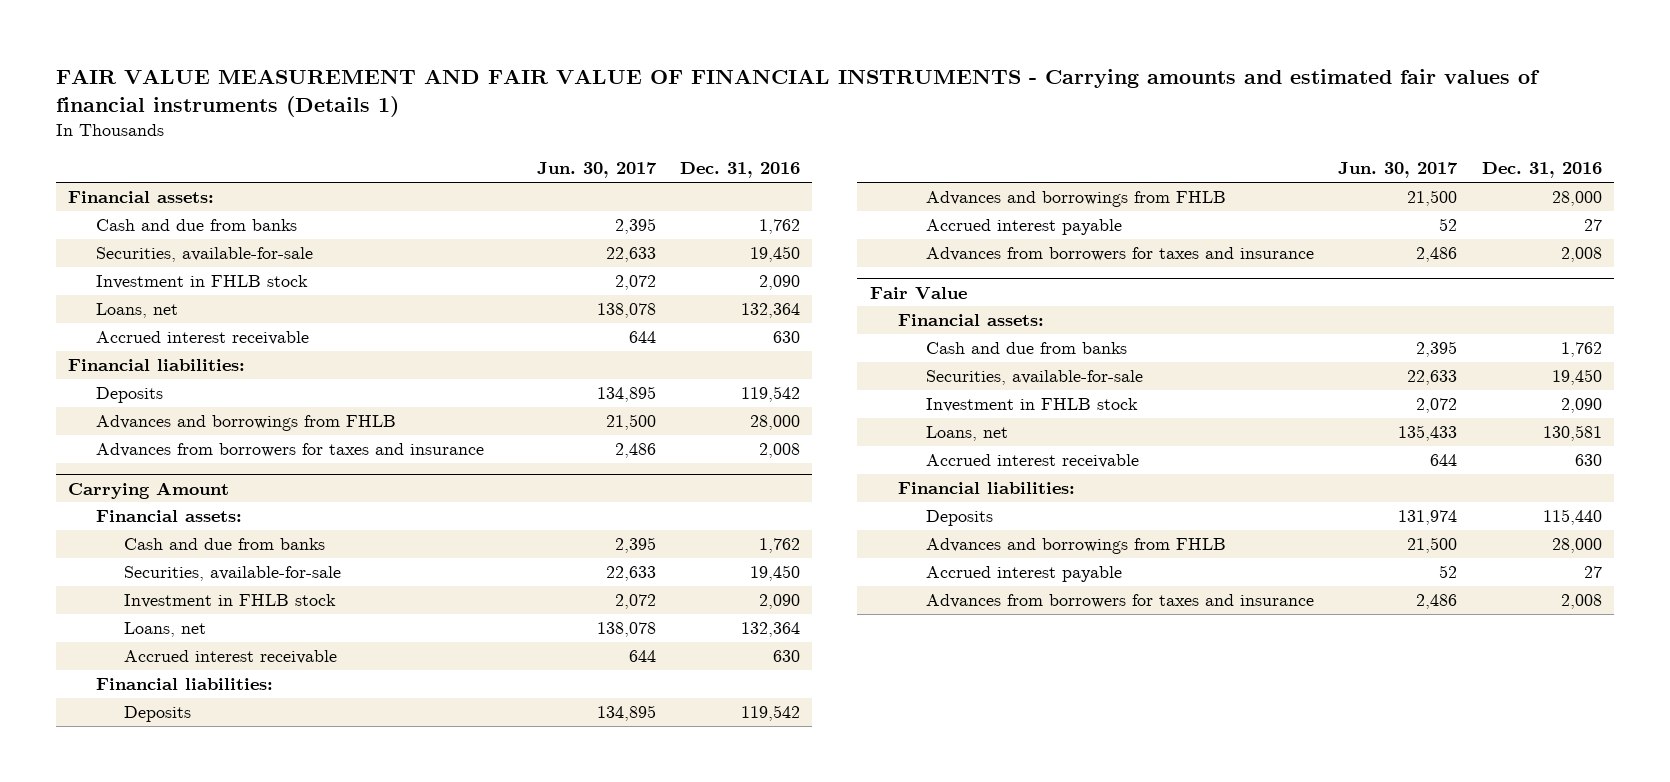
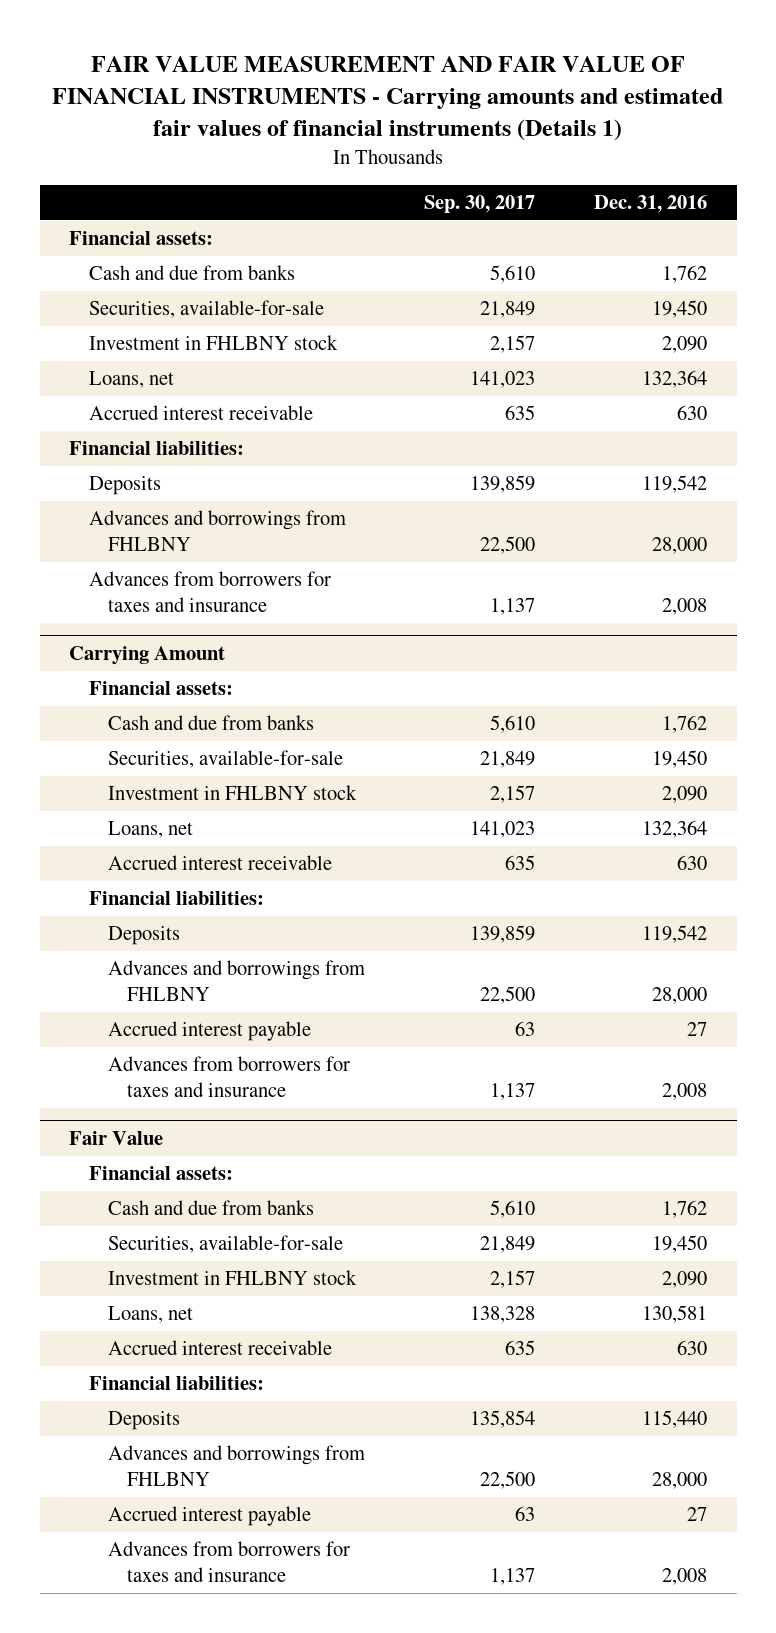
[536,162,657,179] Jun. 30, 2017 -> none
none -> [423,195,535,214] Sep. 30, 2017
[95,275,308,290] Investment in FHLB stock -> [88,335,338,351] Investment in FHLBNY stock
[95,415,396,432] Advances and borrowings from FHLB -> [88,510,346,552] Advances and borrowings from FHLBNY
[124,594,337,609] Investment in FHLB stock -> [107,785,357,801] Investment in FHLBNY stock
[925,191,1226,208] Advances and borrowings from FHLB -> [107,960,365,1002] Advances and borrowings from FHLBNY
[925,398,1138,413] Investment in FHLB stock -> [107,1270,357,1286] Investment in FHLBNY stock
[925,538,1226,555] Advances and borrowings from FHLB -> [107,1445,365,1487] Advances and borrowings from FHLBNY

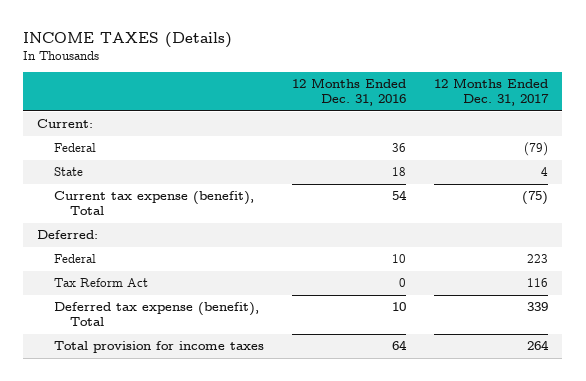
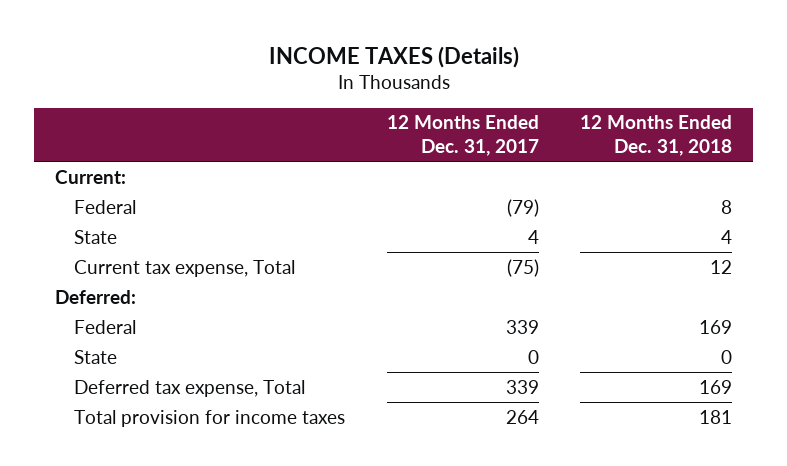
[291,78,406,107] 12 Months Ended Dec. 31, 2016 -> none
none -> [580,115,733,157] 12 Months Ended Dec. 31, 2018
[53,191,254,216] Current tax expense (benefit), Total -> [73,259,295,277] Current tax expense, Total
[53,278,148,288] Tax Reform Act -> none
[527,254,549,264] 223 -> [505,319,539,334] 339
none -> [73,349,117,364] State
[53,302,259,327] Deferred tax expense (benefit), Total -> [73,379,305,397] Deferred tax expense, Total

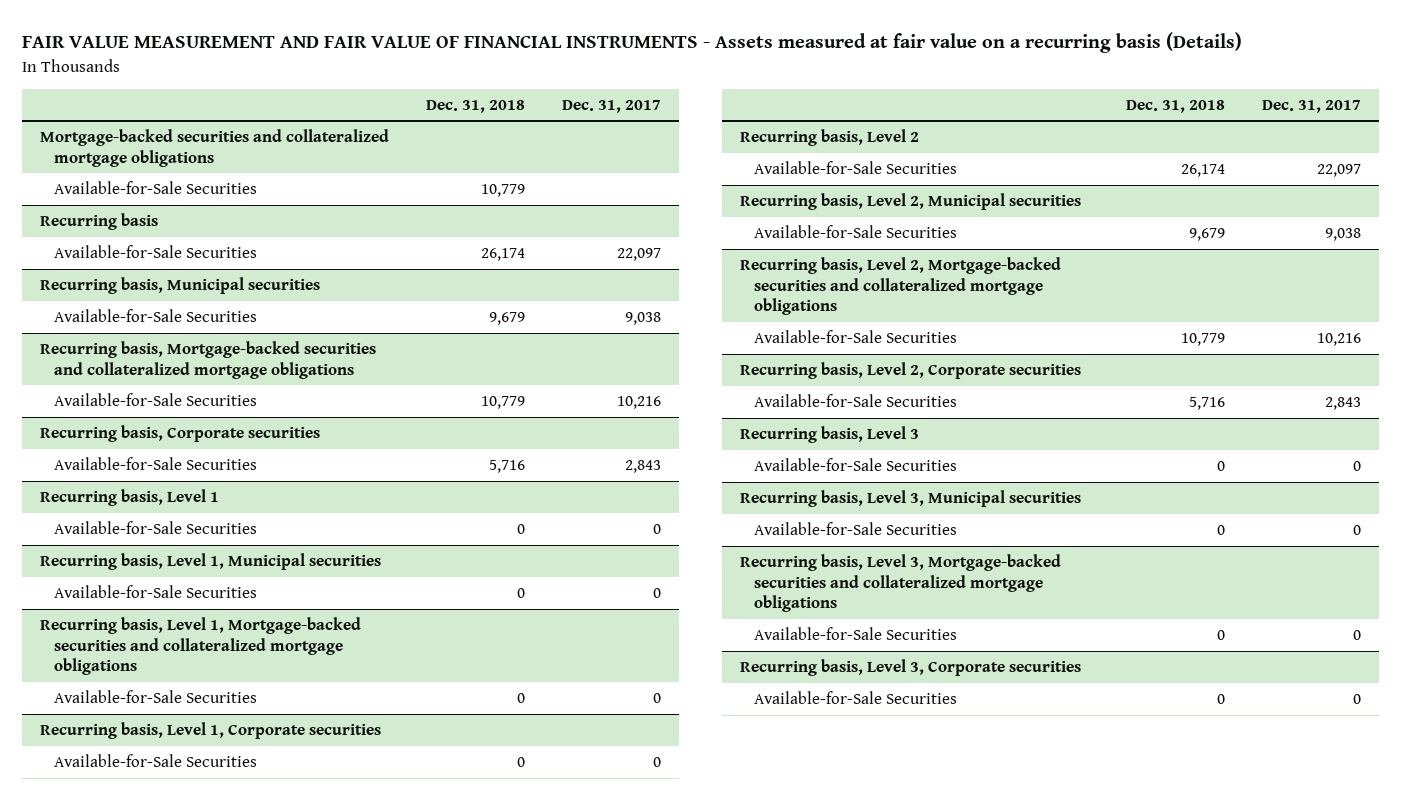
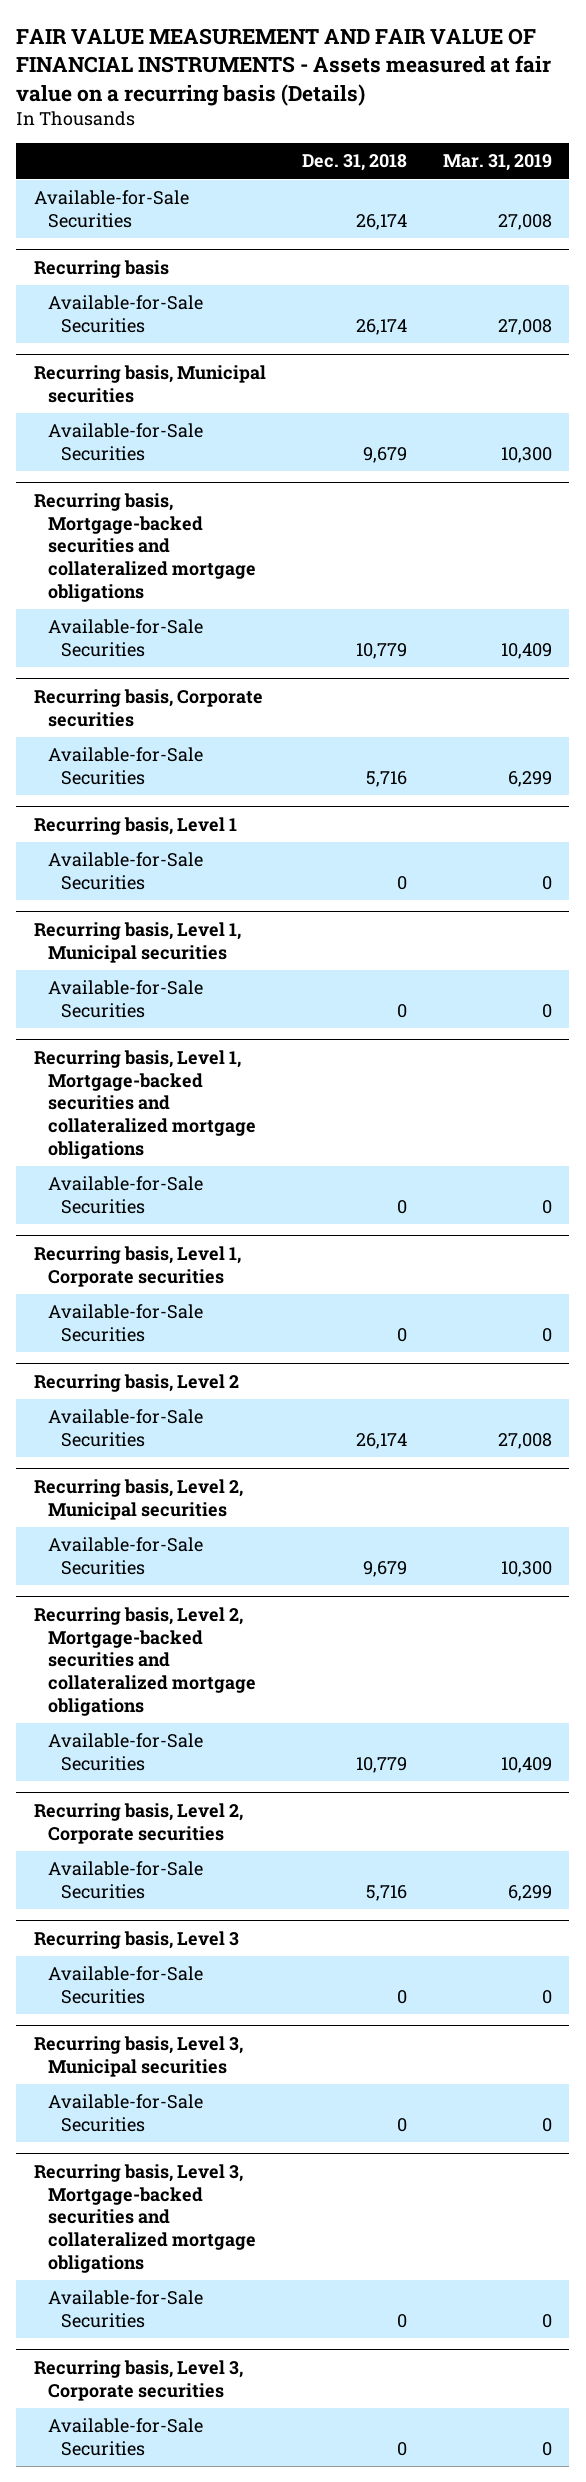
[561,99,661,113] Dec. 31, 2017 -> none
none -> [442,154,552,172] Mar. 31, 2019
[40,129,390,167] Mortgage-backed securities and collateralized mortgage obligations -> none
[480,184,525,198] 10,779 -> [355,214,407,231] 26,174

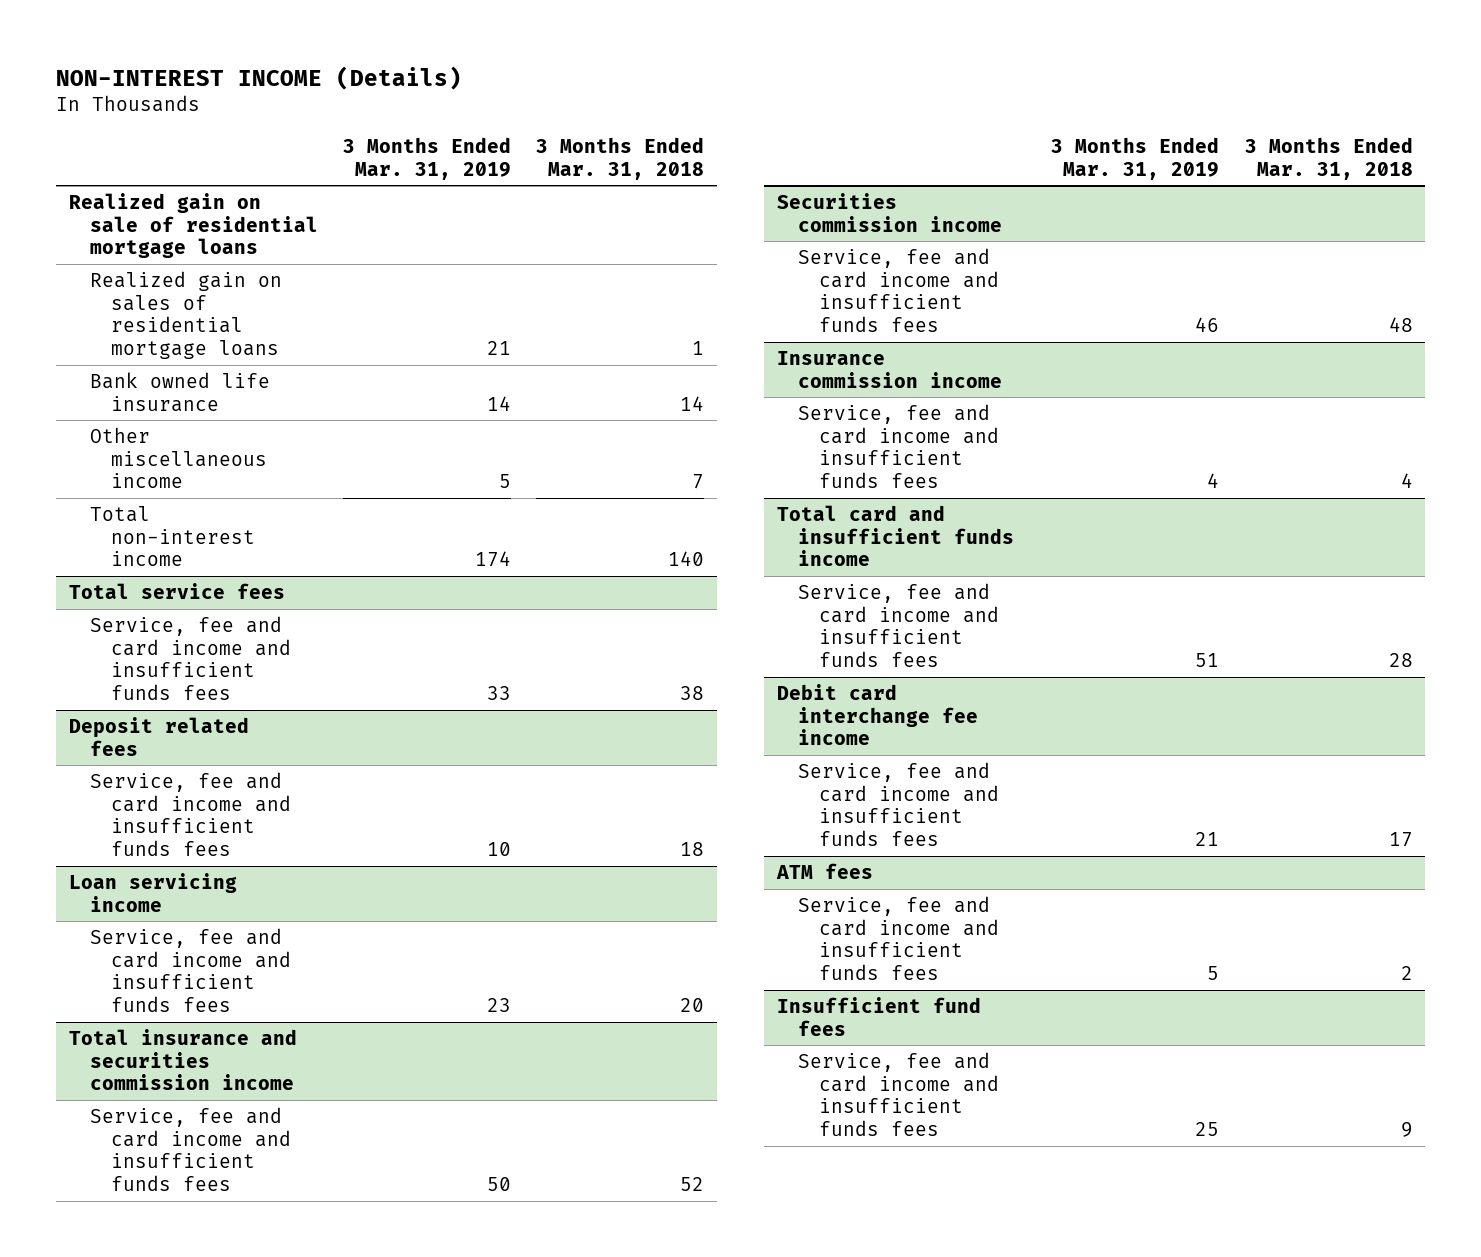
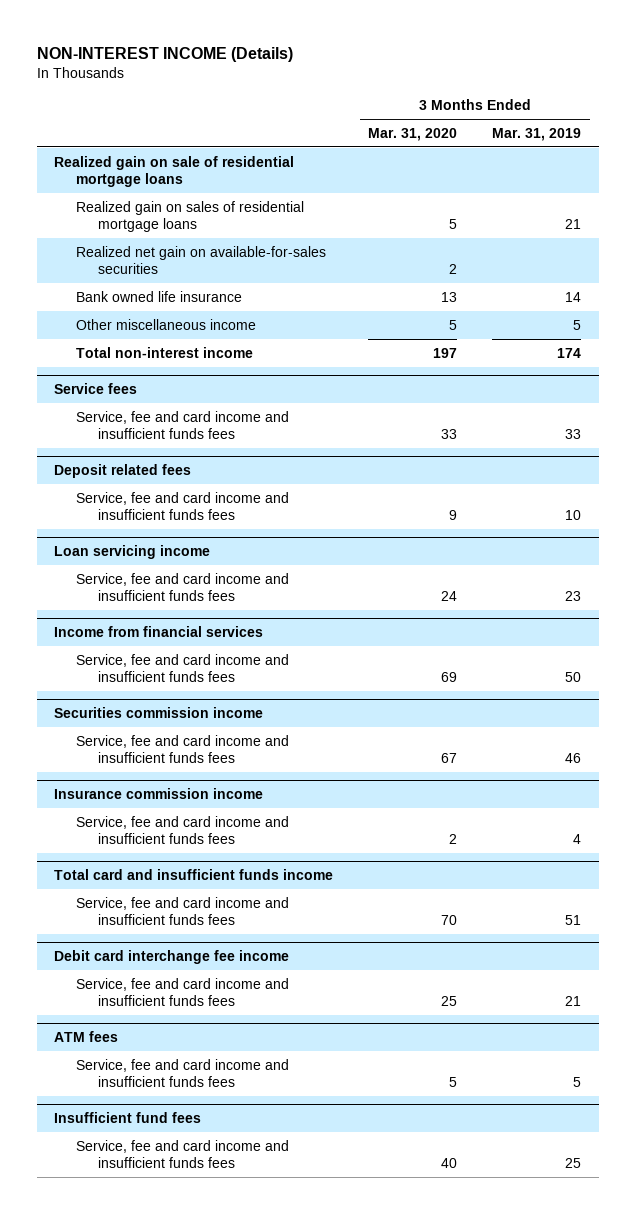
[536,137,705,180] 3 Months Ended Mar. 31, 2018 -> none
none -> [368,127,458,141] Mar. 31, 2020
none -> [76,245,327,275] Realized net gain on available-for-sales securities
[68,582,285,599] Total service fees -> [54,383,138,395] Service fees
[68,1028,297,1091] Total insurance and securities commission income -> [54,626,264,638] Income from financial services

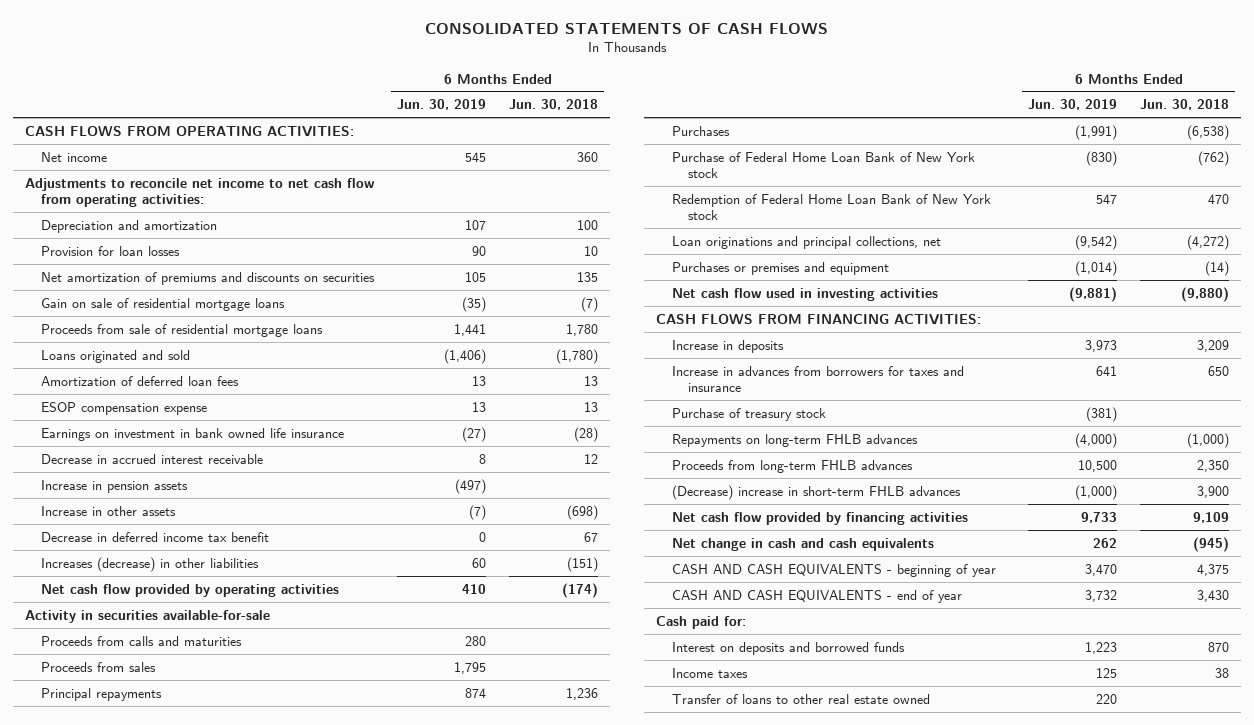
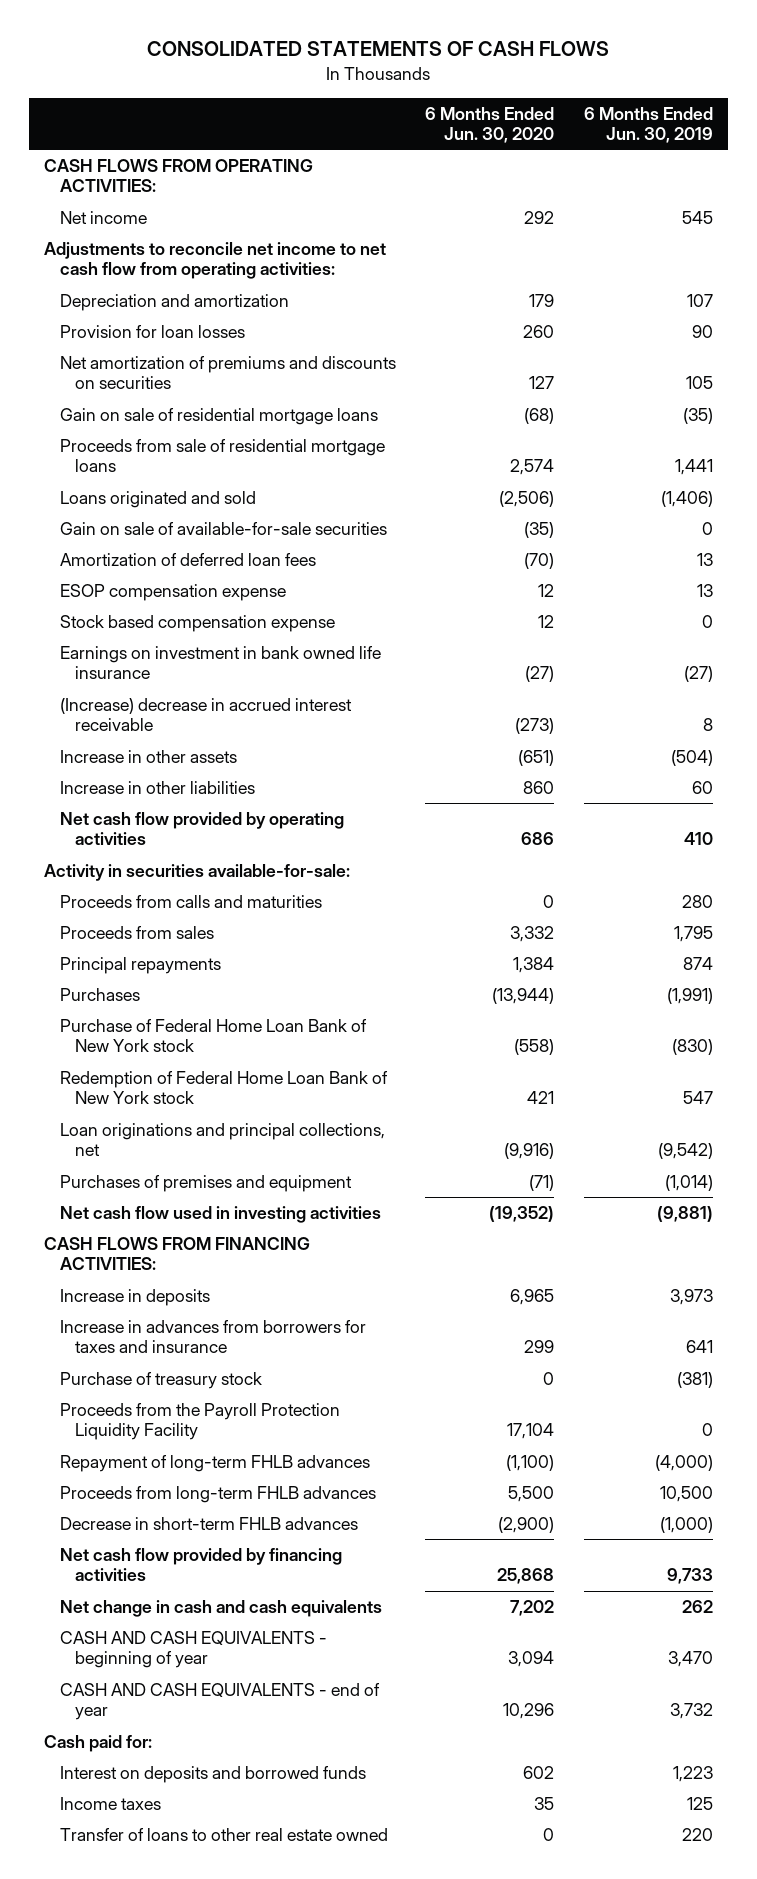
[509,99,599,111] Jun. 30, 2018 -> none
none -> [425,106,555,143] 6 Months Ended Jun. 30, 2020
none -> [59,521,387,535] Gain on sale of available-for-sale securities
none -> [59,614,335,632] Stock based compensation expense
[40,479,188,493] Increase in pension assets -> none
[40,531,269,542] Decrease in deferred income tax benefit -> none
[40,453,263,464] Decrease in accrued interest receivable -> [59,697,352,732] (Increase) decrease in accrued interest receivable
[469,504,487,520] (7) -> [670,749,713,766] (504)
[40,556,259,572] Increases (decrease) in other liabilities -> [59,780,255,794] Increase in other liabilities
[24,609,270,623] Activity in securities available-for-sale -> [43,863,350,881] Activity in securities available-for-sale:
[671,261,889,275] Purchases or premises and equipment -> [59,1174,352,1192] Purchases of premises and equipment
none -> [59,1402,340,1441] Proceeds from the Payroll Protection Liquidity Facility
[671,433,918,447] Repayments on long-term FHLB advances -> [59,1454,370,1472] Repayment of long-term FHLB advances
[671,484,961,500] (Decrease) increase in short-term FHLB advances -> [59,1516,358,1530] Decrease in short-term FHLB advances

